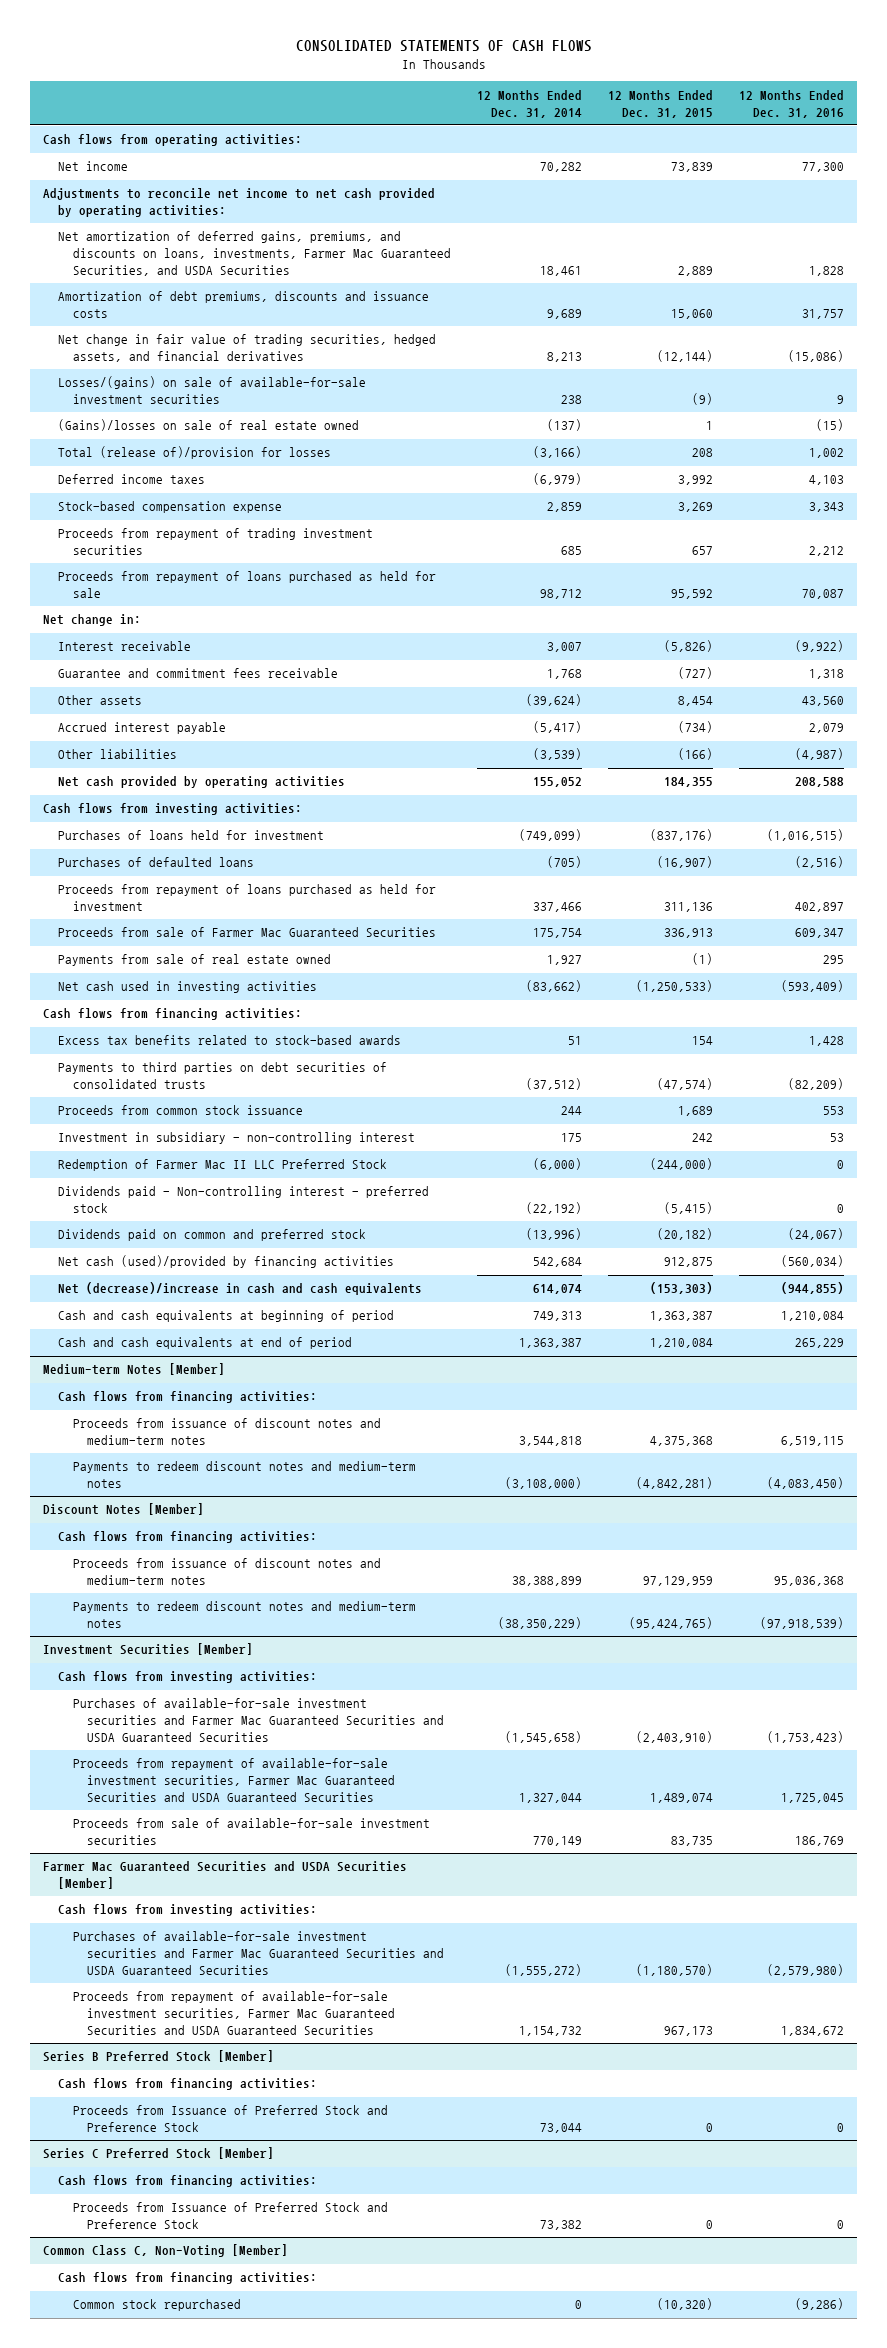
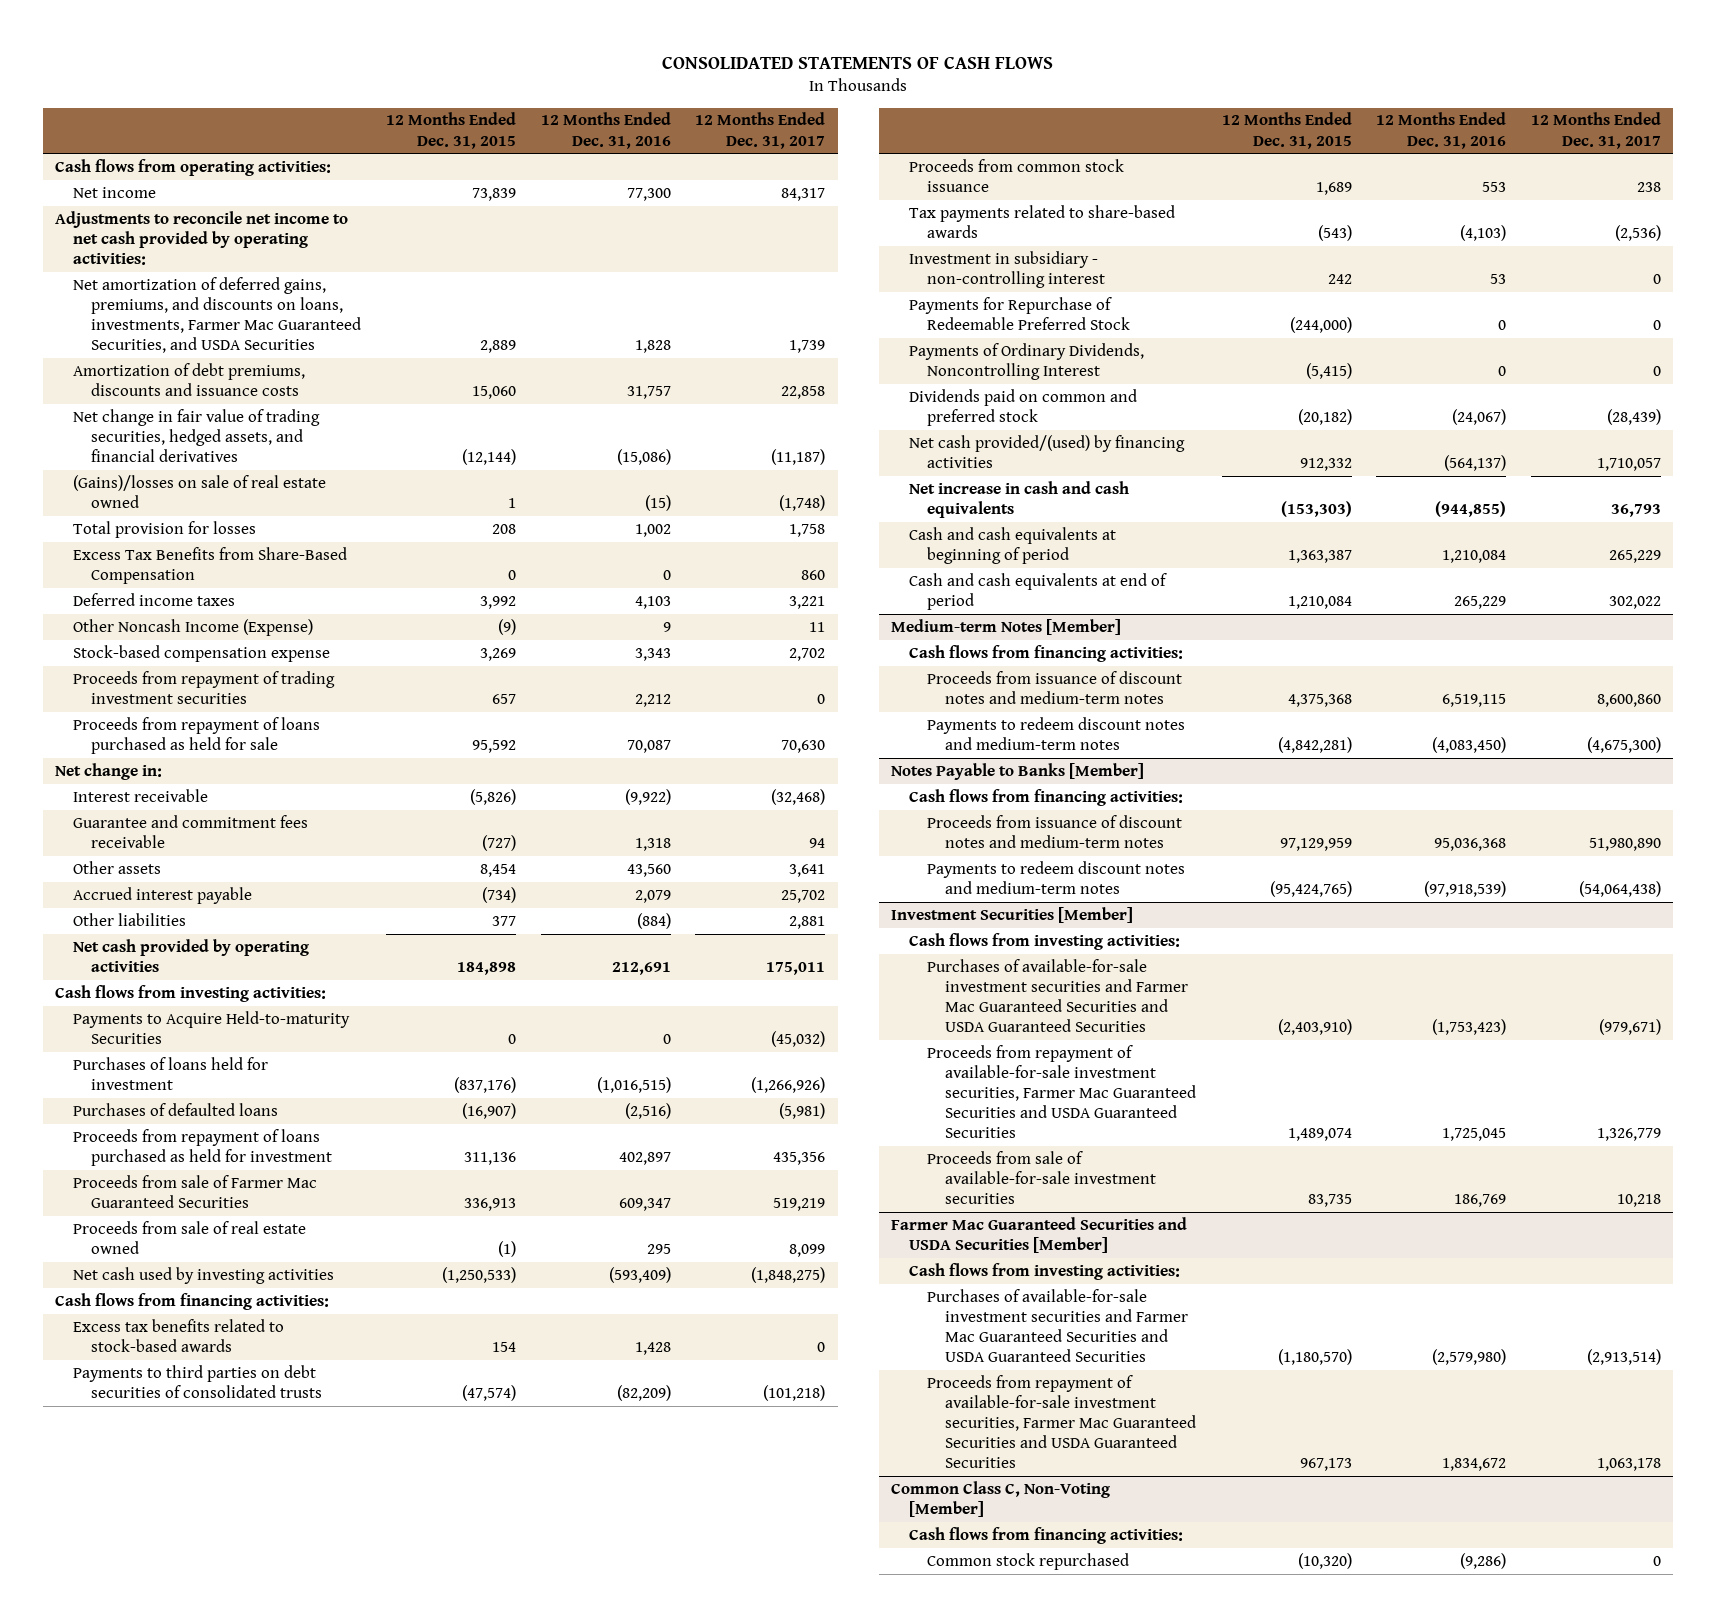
[476,89,582,118] 12 Months Ended Dec. 31, 2014 -> none
none -> [695,112,826,149] 12 Months Ended Dec. 31, 2017
[57,376,366,405] Losses/(gains) on sale of available-for-sale investment securities -> none
[57,446,331,460] Total (release of)/provision for losses -> [73,520,257,538] Total provision for losses
none -> [73,546,348,585] Excess Tax Benefits from Share-Based Compensation
none -> [73,618,314,636] Other Noncash Income (Expense)
[678,748,714,761] (166) -> [492,915,517,926] 377
[795,748,845,761] (4,987) -> [636,912,671,929] (884)
[664,777,714,788] 184,355 -> [457,962,517,976] 184,898
[795,777,845,788] 208,588 -> [611,962,671,976] 212,691
none -> [73,1010,351,1045] Payments to Acquire Held-to-maturity Securities
[57,954,331,967] Payments from sale of real estate owned -> [73,1220,307,1255] Proceeds from sale of real estate owned
[57,981,317,994] Net cash used in investing activities -> [73,1266,335,1284] Net cash used by investing activities
none -> [909,204,1176,239] Tax payments related to share-based awards
[57,1159,387,1172] Redemption of Farmer Mac II LLC Preferred Stock -> [909,296,1131,331] Payments for Repurchase of Redeemable Preferred Stock
[57,1186,429,1214] Dividends paid - Non-controlling interest - preferred stock -> [909,342,1145,381] Payments of Ordinary Dividends, Noncontrolling Interest
[57,1255,394,1269] Net cash (used)/provided by financing activities -> [909,434,1186,469] Net cash provided/(used) by financing activities
[664,1257,714,1268] 912,875 -> [1299,458,1352,472] 912,332
[781,1255,845,1268] (560,034) -> [1444,455,1507,472] (564,137)
[57,1282,422,1296] Net (decrease)/increase in cash and cash equivalents -> [909,480,1130,519] Net increase in cash and cash equivalents
[43,1503,205,1516] Discount Notes [Member] -> [891,762,1145,780] Notes Payable to Banks [Member]
[43,2050,275,2063] Series B Preferred Stock [Member] -> none
[57,2078,317,2091] Cash flows from financing activities: -> none
[72,2105,388,2133] Proceeds from Issuance of Preferred Stock and Preference Stock -> none
[43,2147,275,2160] Series C Preferred Stock [Member] -> none
[57,2175,317,2188] Cash flows from financing activities: -> none
[72,2202,388,2230] Proceeds from Issuance of Preferred Stock and Preference Stock -> none

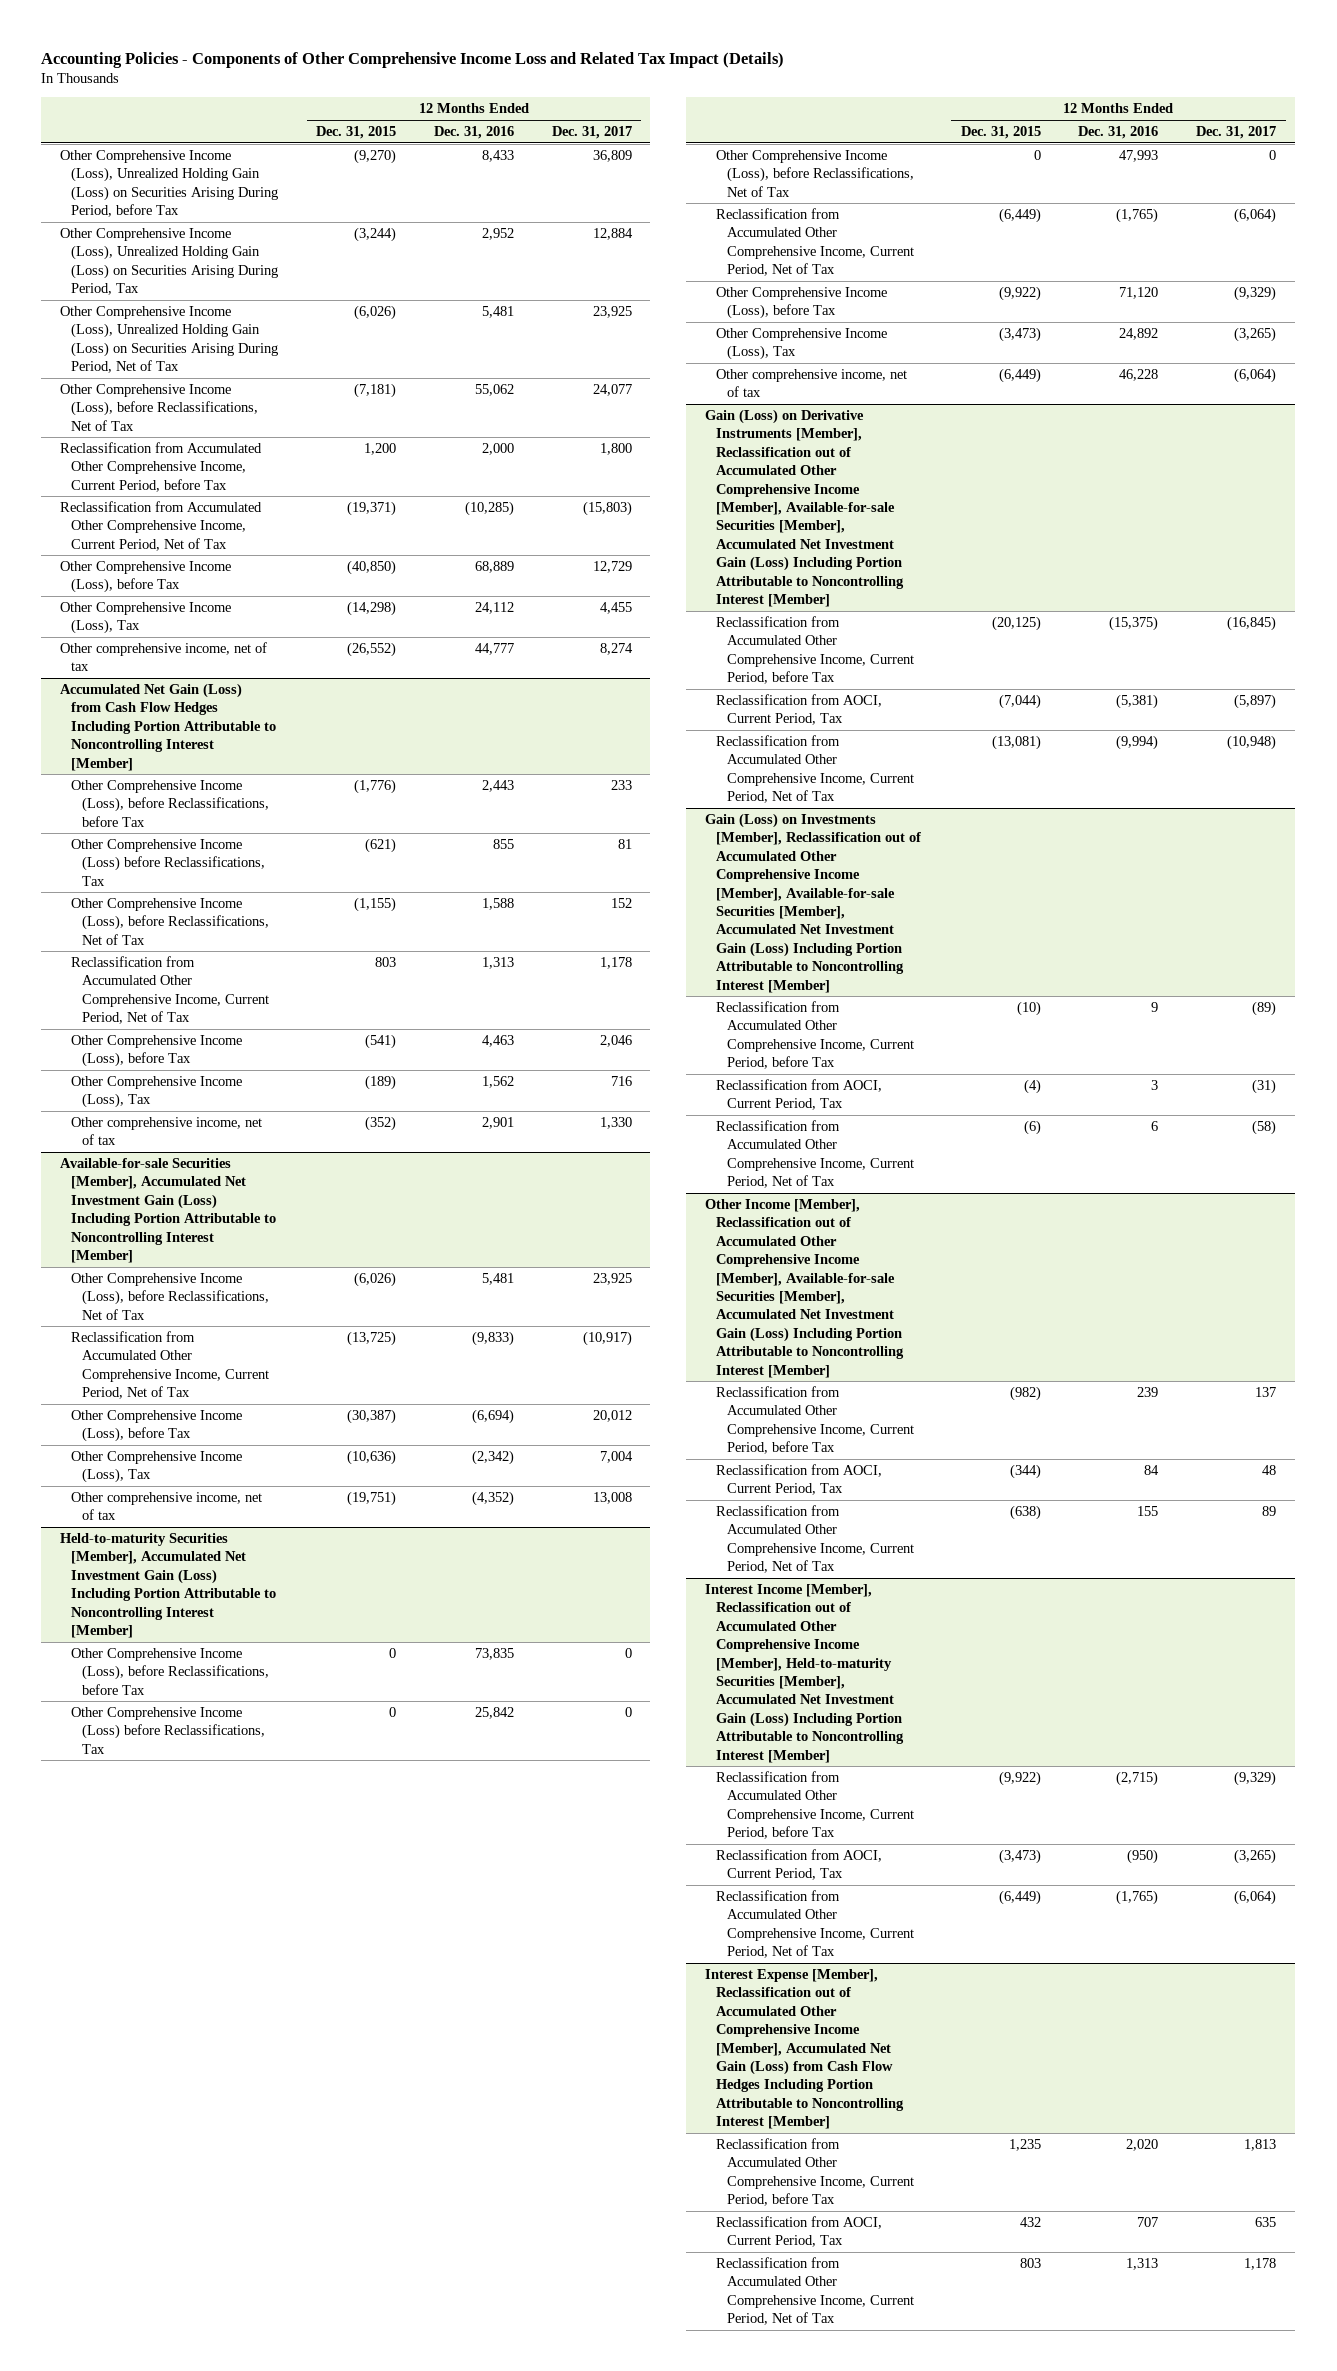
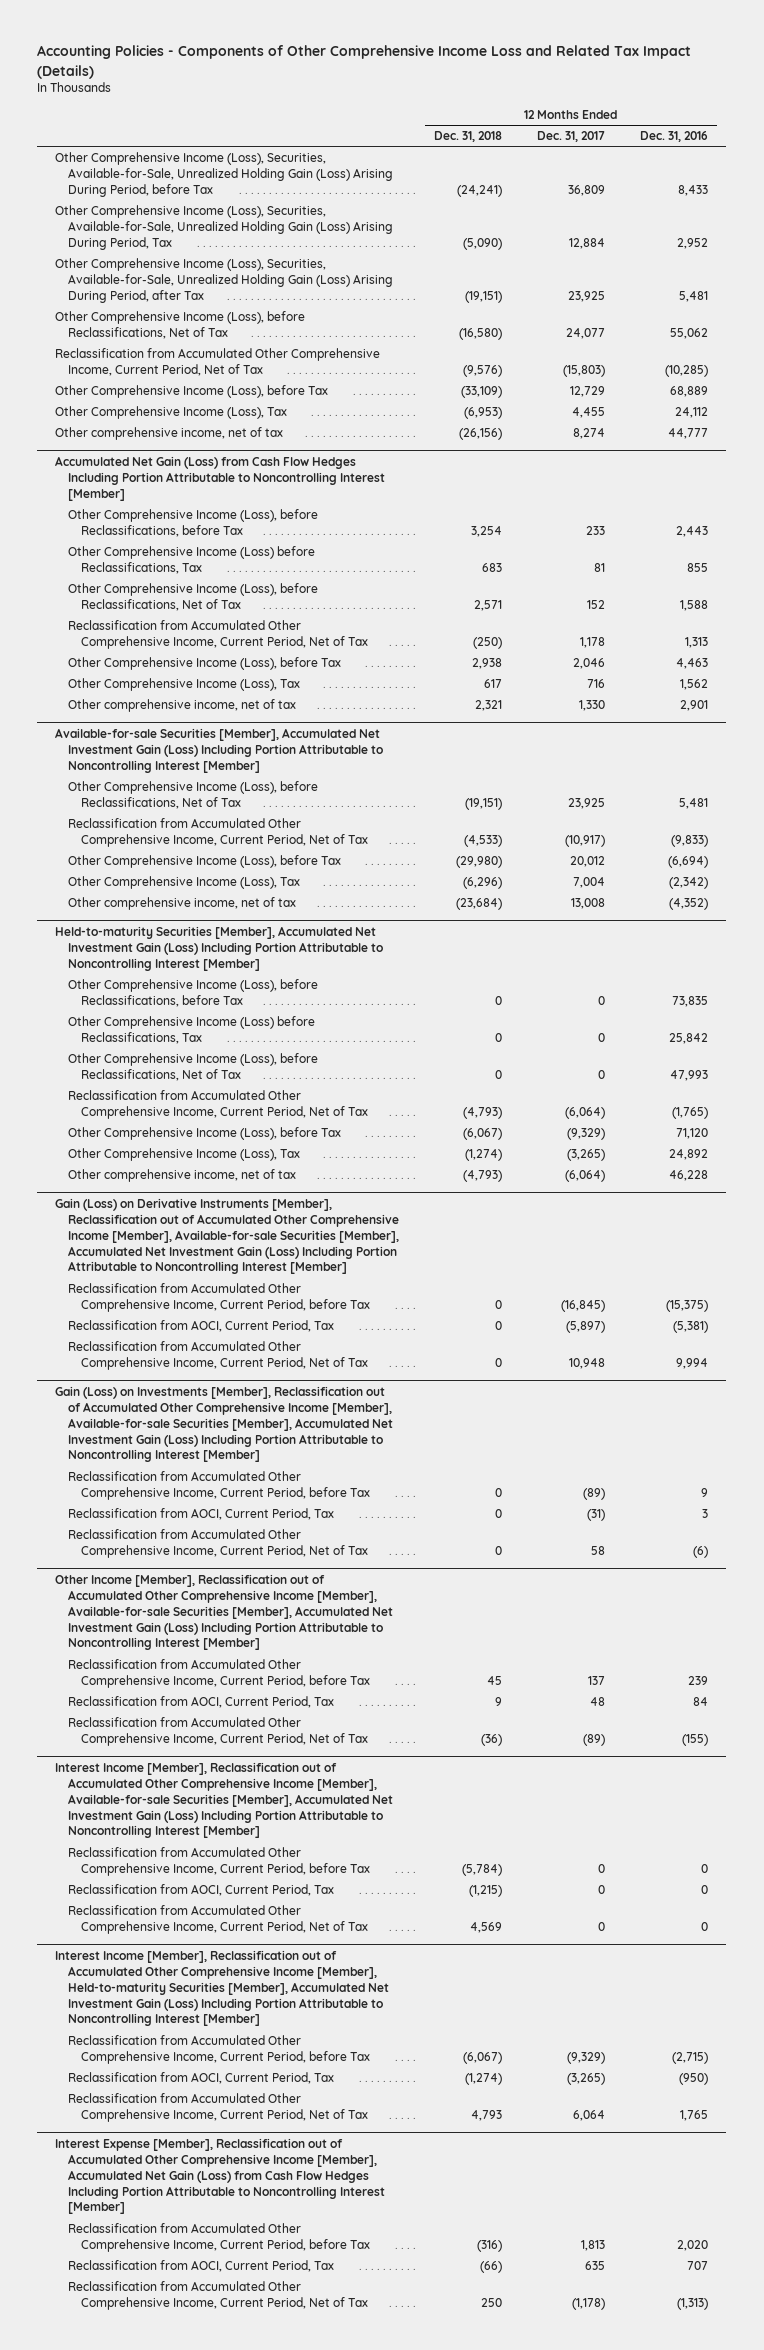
[315,126,396,140] Dec. 31, 2015 -> none
none -> [434,131,503,143] Dec. 31, 2018
[60,149,279,218] Other Comprehensive Income (Loss), Unrealized Holding Gain (Loss) on Securities Arising During Period, before Tax -> [55,151,393,197] Other Comprehensive Income (Loss), Securities, Available-for-Sale, Unrealized Holding Gain (Loss) Arising During Period, before Tax
[60,227,279,296] Other Comprehensive Income (Loss), Unrealized Holding Gain (Loss) on Securities Arising During Period, Tax -> [55,204,393,250] Other Comprehensive Income (Loss), Securities, Available-for-Sale, Unrealized Holding Gain (Loss) Arising During Period, Tax
[60,305,279,374] Other Comprehensive Income (Loss), Unrealized Holding Gain (Loss) on Securities Arising During Period, Net of Tax -> [55,257,393,303] Other Comprehensive Income (Loss), Securities, Available-for-Sale, Unrealized Holding Gain (Loss) Arising During Period, after Tax
[60,441,263,492] Reclassification from Accumulated Other Comprehensive Income, Current Period, before Tax -> none
[1116,734,1159,750] (9,994) -> [676,1357,709,1369] 9,994
[1227,734,1277,750] (10,948) -> [569,1357,606,1369] 10,948
[1151,1120,1159,1131] 6 -> [693,1545,709,1558] (6)
[1252,1119,1277,1135] (58) -> [591,1545,606,1555] 58
[1137,1505,1159,1516] 155 -> [682,1733,709,1746] (155)
[1262,1505,1277,1516] 89 -> [583,1733,606,1746] (89)
none -> [55,1761,393,1839] Interest Income [Member], Reclassification out of Accumulated Other Comprehensive Income [Member], Available-for-sale Securities [Member], Accumulated Net Investment Gain (Loss) Including Portion Attributable to Noncontrolling Interest [Member]
none -> [67,1846,370,1876] Reclassification from Accumulated Other Comprehensive Income, Current Period, before Tax
none -> [67,1883,334,1896] Reclassification from AOCI, Current Period, Tax
none -> [67,1904,368,1934] Reclassification from Accumulated Other Comprehensive Income, Current Period, Net of Tax
[1116,1889,1159,1905] (1,765) -> [680,2109,709,2121] 1,765
[1234,1889,1277,1905] (6,064) -> [573,2109,606,2121] 6,064
[1126,2257,1159,2270] 1,313 -> [677,2297,709,2310] (1,313)
[1244,2257,1277,2270] 1,178 -> [572,2297,606,2310] (1,178)

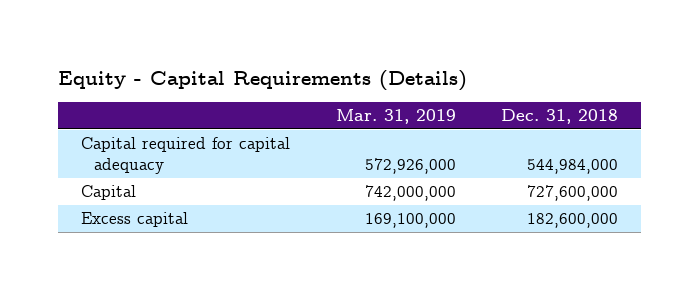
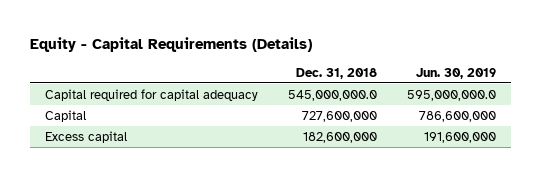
[335,109,456,125] Mar. 31, 2019 -> none
none -> [415,67,496,79] Jun. 30, 2019
[526,159,618,175] 544,984,000 -> [287,89,377,101] 545,000,000.0

